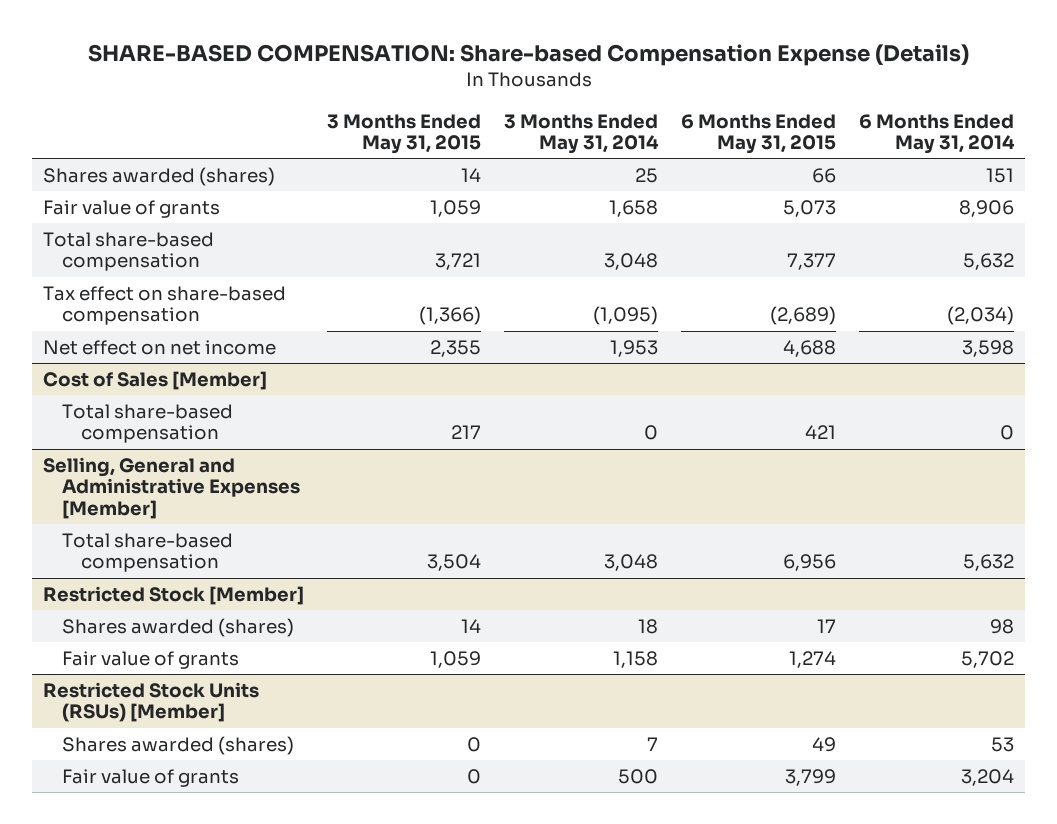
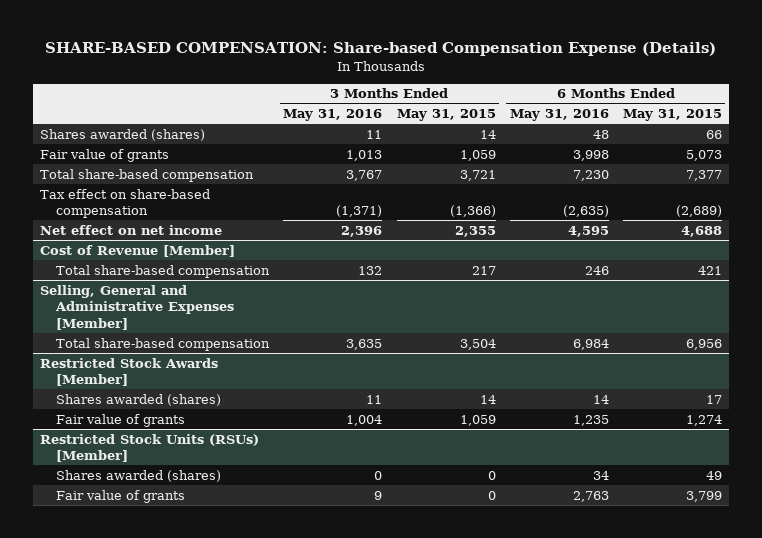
[504,113,660,154] 3 Months Ended May 31, 2014 -> none
[858,113,1015,154] 6 Months Ended May 31, 2014 -> none
none -> [283,109,383,122] May 31, 2016
none -> [509,109,609,122] May 31, 2016
[43,370,268,390] Cost of Sales [Member] -> [40,244,236,257] Cost of Revenue [Member]
[43,585,305,605] Restricted Stock [Member] -> [40,357,219,387] Restricted Stock Awards [Member]

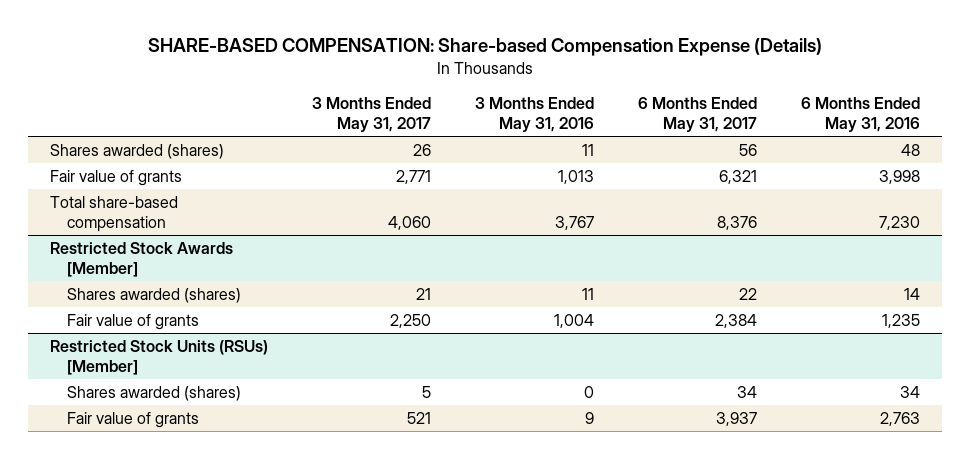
[396,109,496,122] May 31, 2015 -> none
[622,109,722,122] May 31, 2015 -> none
none -> [311,97,431,133] 3 Months Ended May 31, 2017
none -> [637,97,757,133] 6 Months Ended May 31, 2017
[40,188,211,219] Tax effect on share-based compensation -> none
[40,224,223,235] Net effect on net income -> none
[40,244,236,257] Cost of Revenue [Member] -> none
[56,264,271,278] Total share-based compensation -> none
[40,284,235,330] Selling, General and Administrative Expenses [Member] -> none
[56,337,271,351] Total share-based compensation -> none

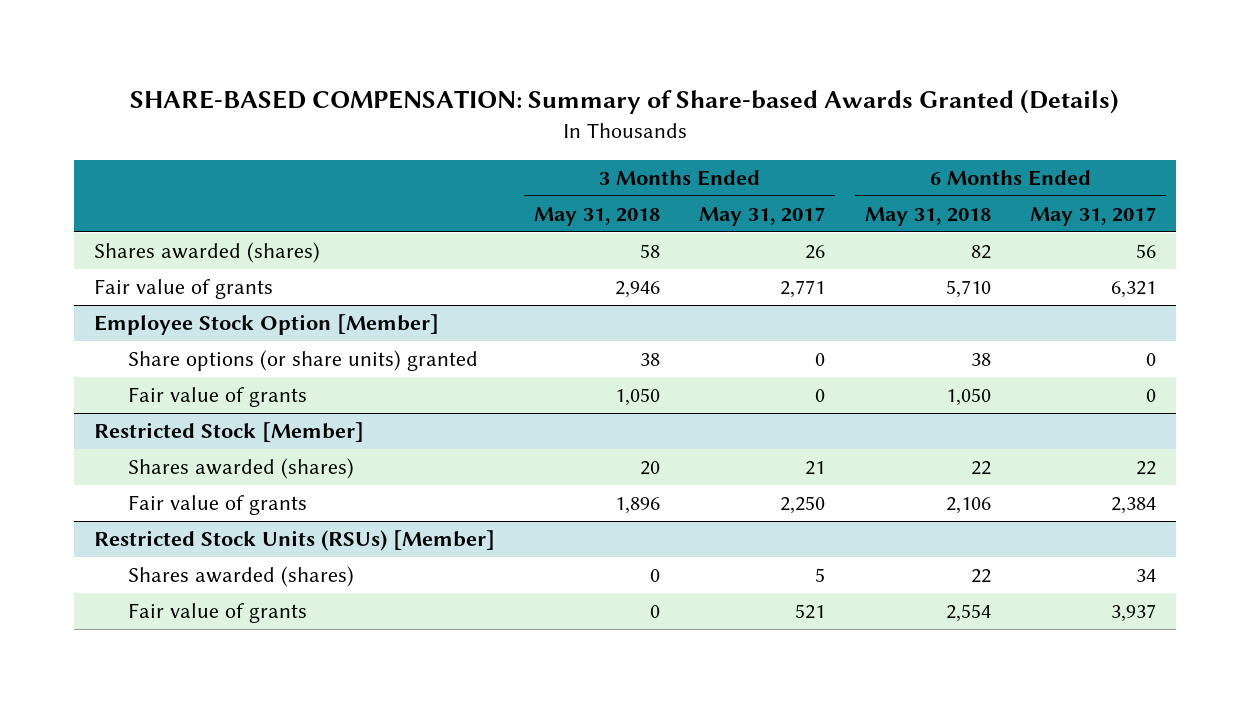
[147,38,822,57] SHARE-BASED COMPENSATION: Share-based Compensation Expense (Details) -> [129,89,1119,115] SHARE-BASED COMPENSATION: Summary of Share-based Awards Granted (Details)
[474,97,594,133] 3 Months Ended May 31, 2016 -> none
[800,97,920,133] 6 Months Ended May 31, 2016 -> none
none -> [534,206,661,226] May 31, 2018
none -> [864,206,991,226] May 31, 2018
[49,195,178,233] Total share-based compensation -> none
none -> [93,314,439,336] Employee Stock Option [Member]
none -> [128,350,479,372] Share options (or share units) granted
none -> [128,387,308,408] Fair value of grants
[49,241,233,278] Restricted Stock Awards [Member] -> [93,422,364,443] Restricted Stock [Member]

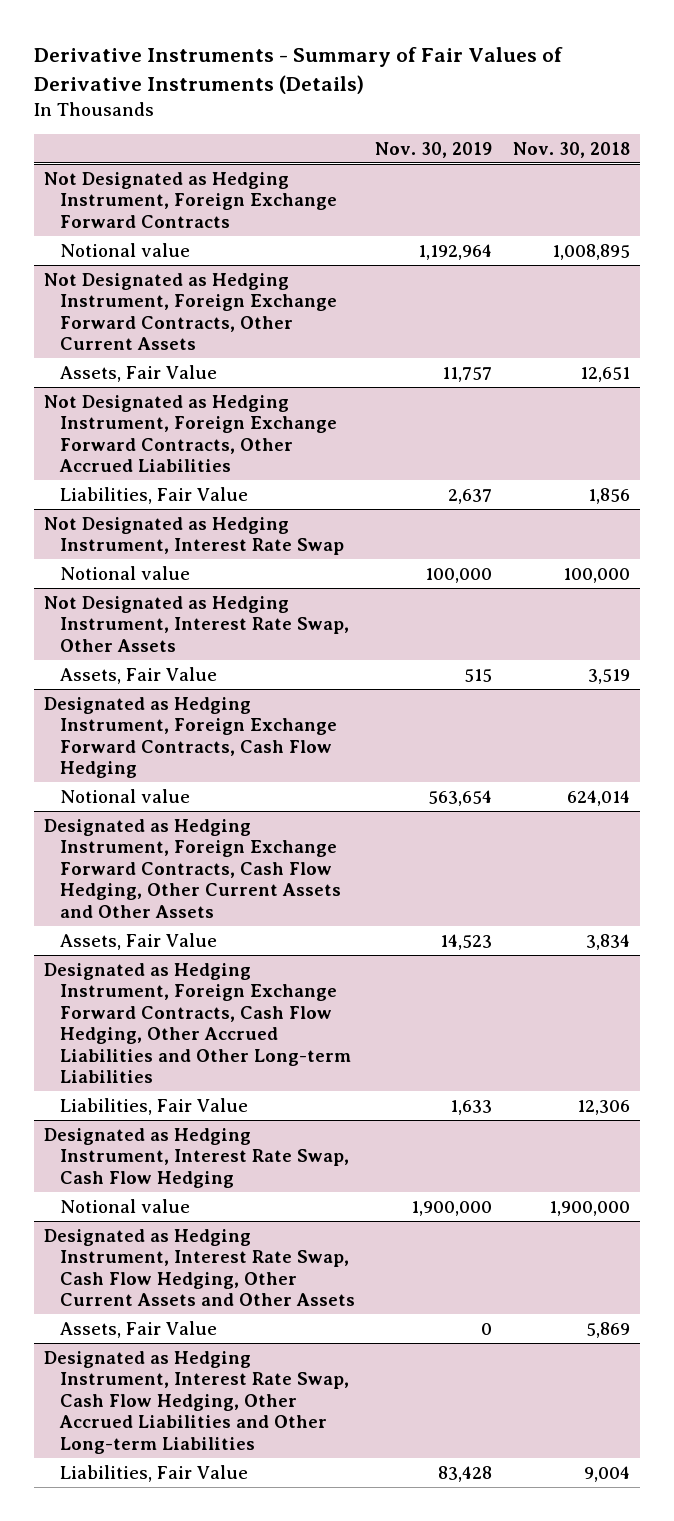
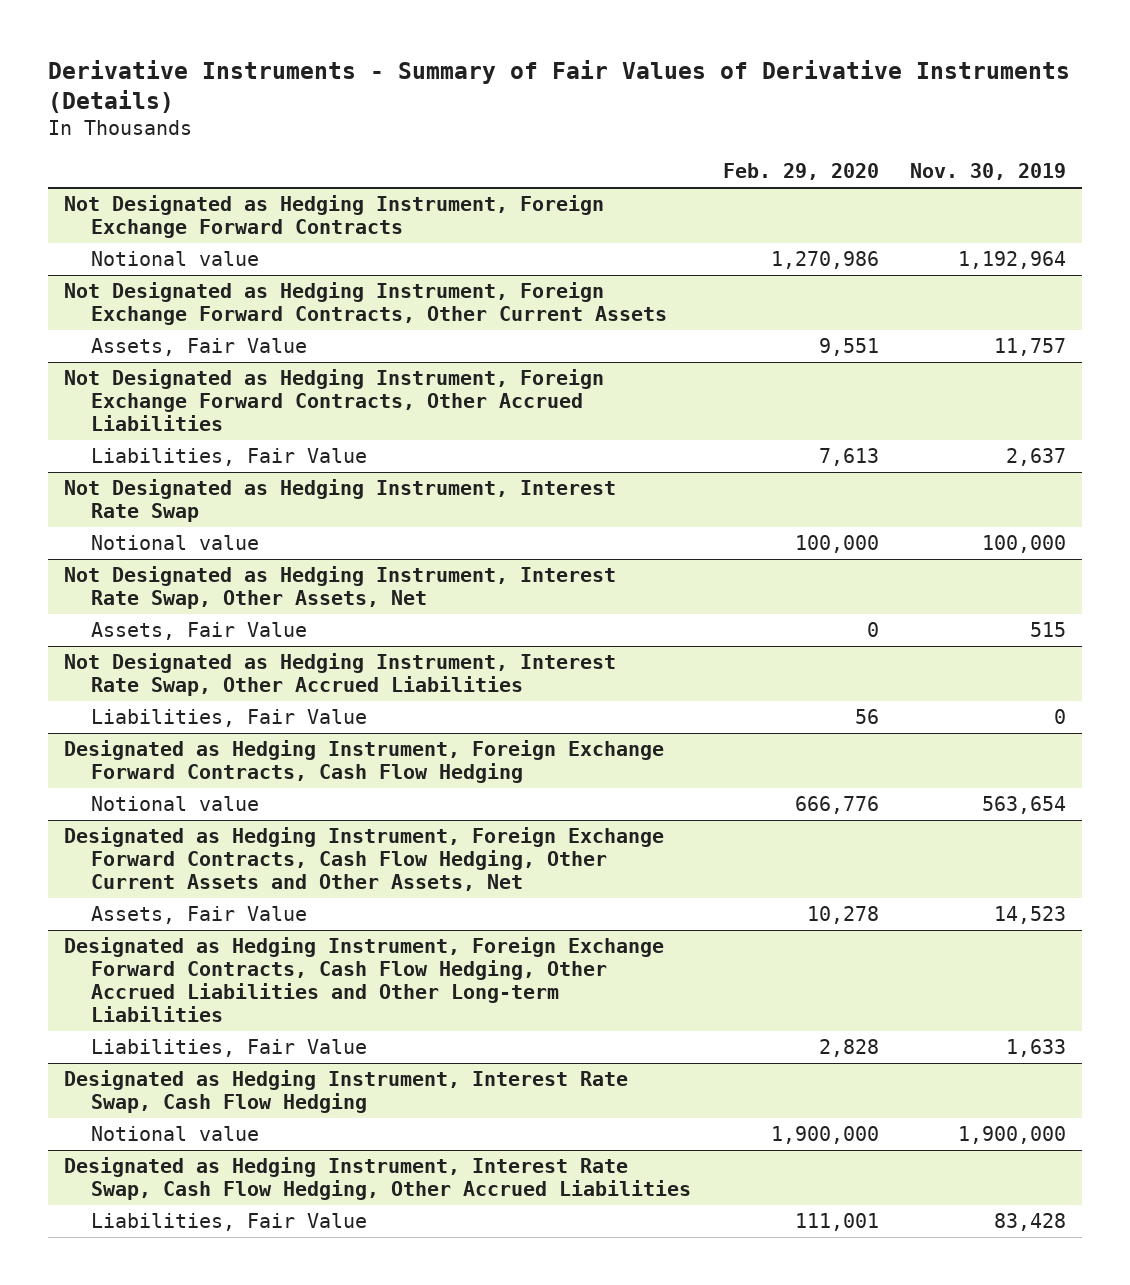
[512,141,630,158] Nov. 30, 2018 -> none
none -> [722,163,879,181] Feb. 29, 2020
[44,595,349,652] Not Designated as Hedging Instrument, Interest Rate Swap, Other Assets -> [64,566,617,610] Not Designated as Hedging Instrument, Interest Rate Swap, Other Assets, Net
none -> [64,653,617,697] Not Designated as Hedging Instrument, Interest Rate Swap, Other Accrued Liabilities
none -> [91,709,368,728] Liabilities, Fair Value
[44,818,341,918] Designated as Hedging Instrument, Foreign Exchange Forward Contracts, Cash Flow Hedging, Other Current Assets and Other Assets -> [64,827,665,892] Designated as Hedging Instrument, Foreign Exchange Forward Contracts, Cash Flow Hedging, Other Current Assets and Other Assets, Net
[44,1228,355,1307] Designated as Hedging Instrument, Interest Rate Swap, Cash Flow Hedging, Other Current Assets and Other Assets -> none
[59,1320,217,1338] Assets, Fair Value -> none
[44,1350,349,1454] Designated as Hedging Instrument, Interest Rate Swap, Cash Flow Hedging, Other Accrued Liabilities and Other Long-term Liabilities -> [64,1157,692,1201] Designated as Hedging Instrument, Interest Rate Swap, Cash Flow Hedging, Other Accrued Liabilities

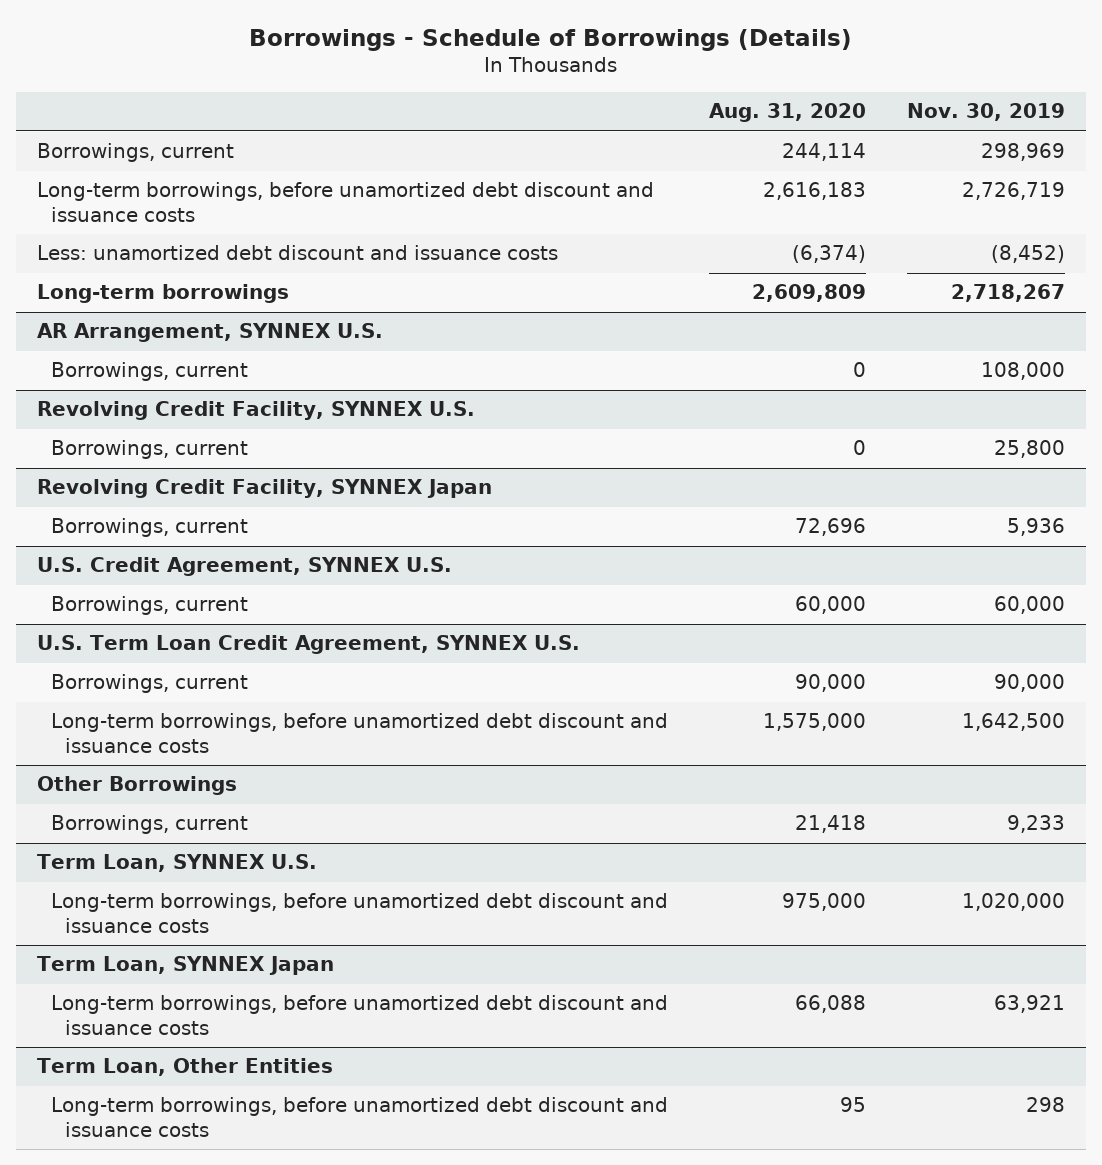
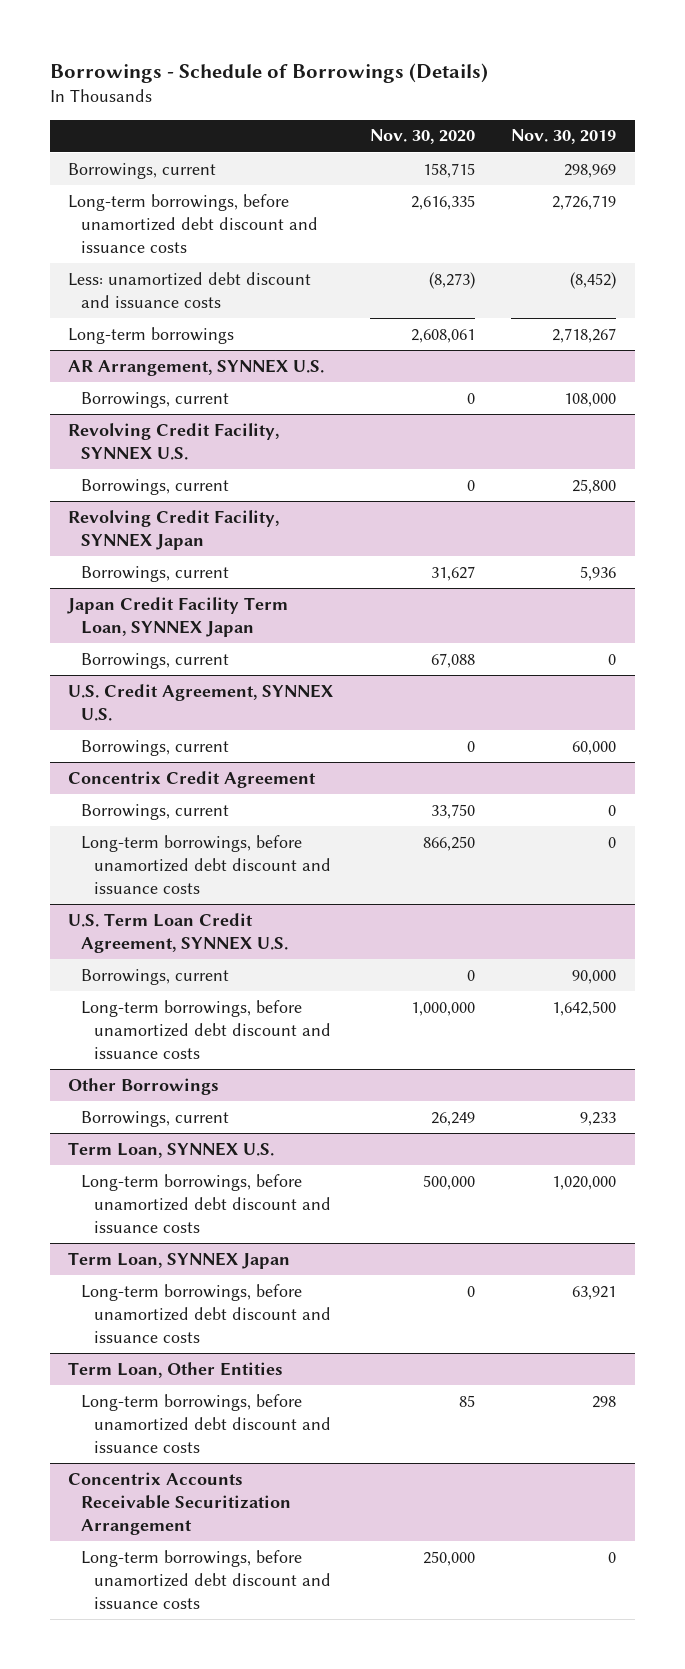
[709,103,867,123] Aug. 31, 2020 -> none
none -> [369,129,475,145] Nov. 30, 2020
none -> [67,596,289,637] Japan Credit Facility Term Loan, SYNNEX Japan
none -> [80,652,229,669] Borrowings, current
none -> [68,770,317,788] Concentrix Credit Agreement
none -> [80,803,229,820] Borrowings, current
none -> [80,834,331,894] Long-term borrowings, before unamortized debt discount and issuance costs
none -> [68,1471,291,1535] Concentrix Accounts Receivable Securitization Arrangement
none -> [80,1549,331,1609] Long-term borrowings, before unamortized debt discount and issuance costs

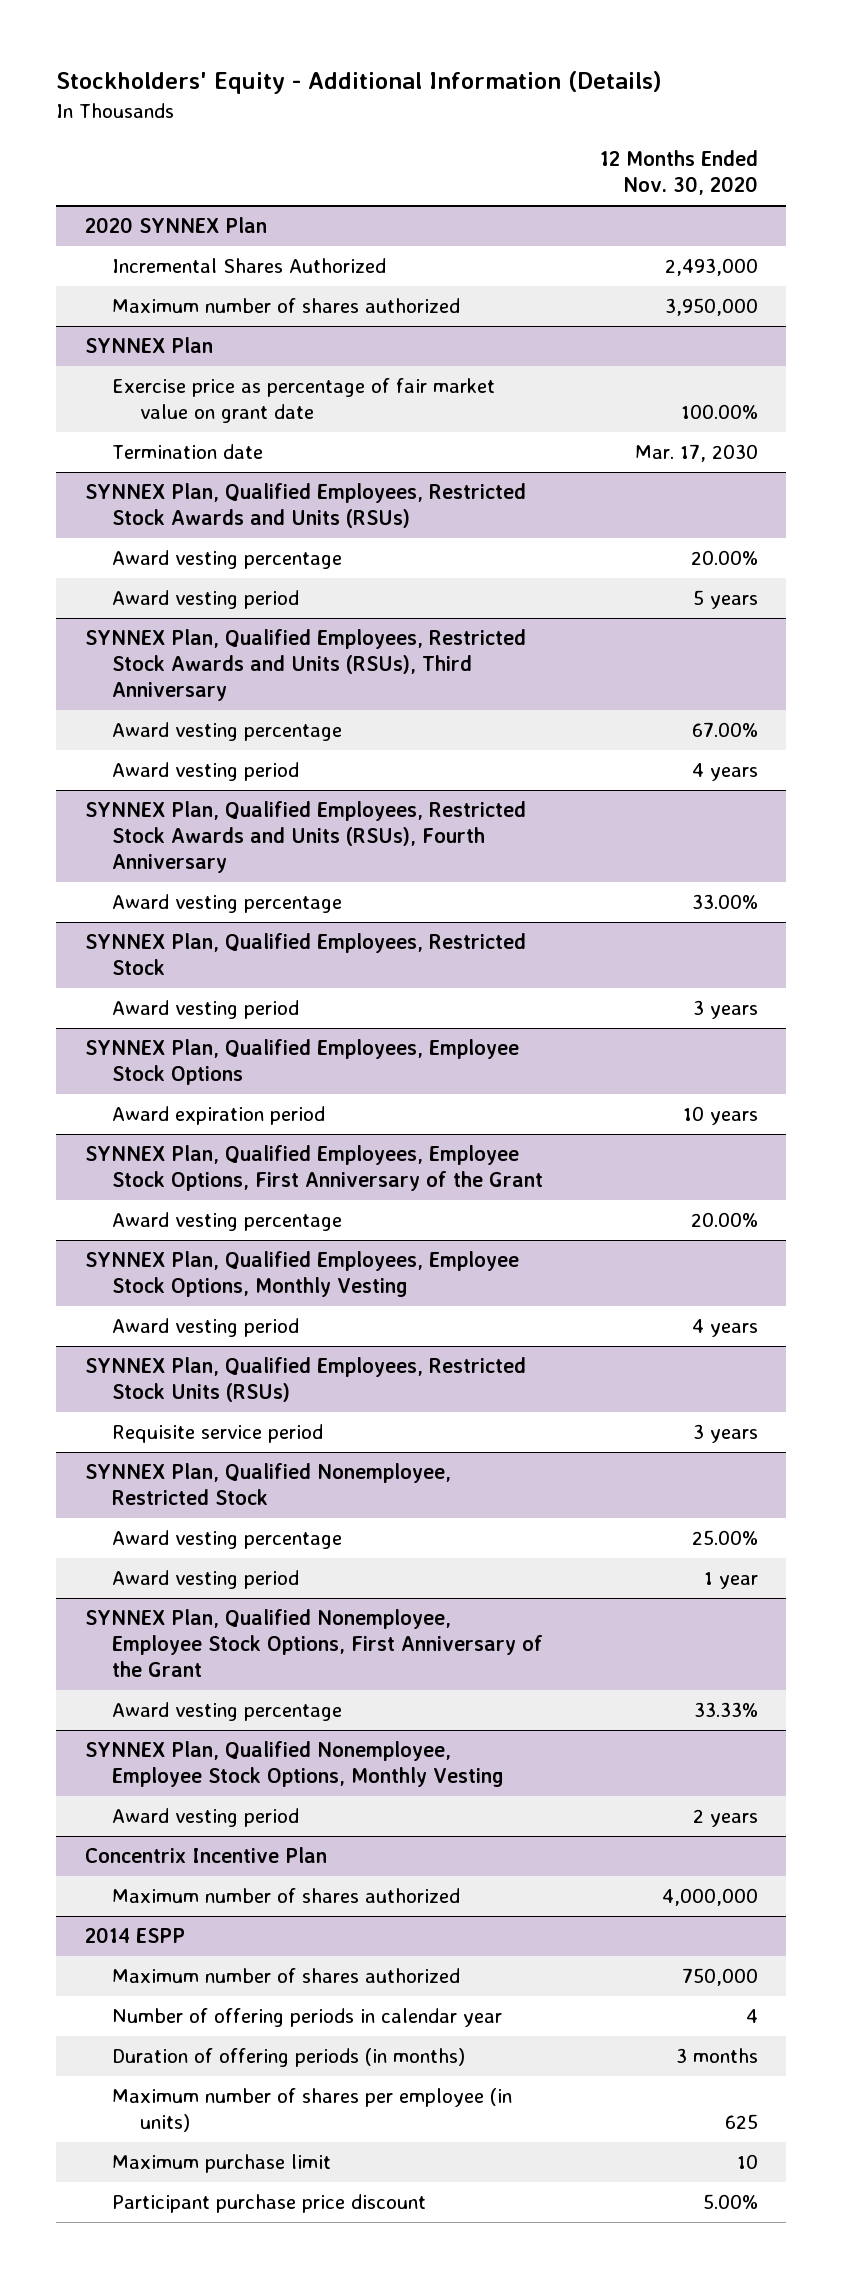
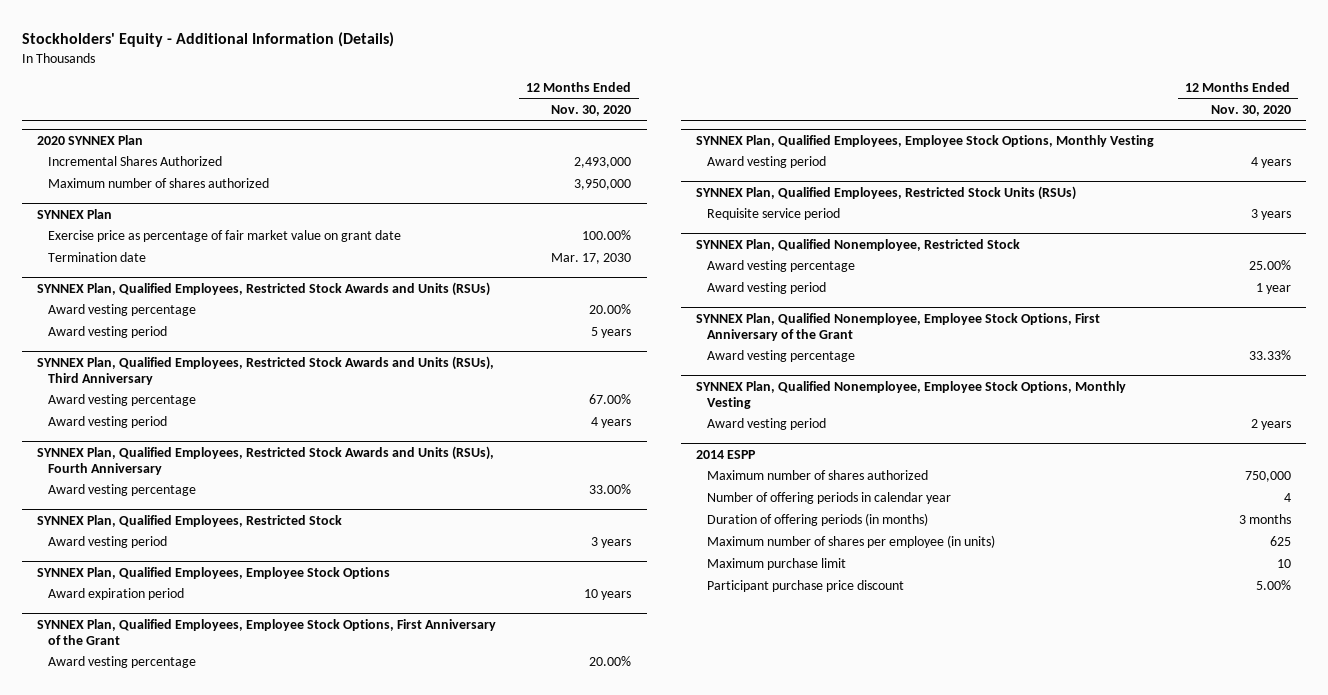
[84,1847,327,1864] Concentrix Incentive Plan -> none
[112,1888,461,1904] Maximum number of shares authorized -> none

